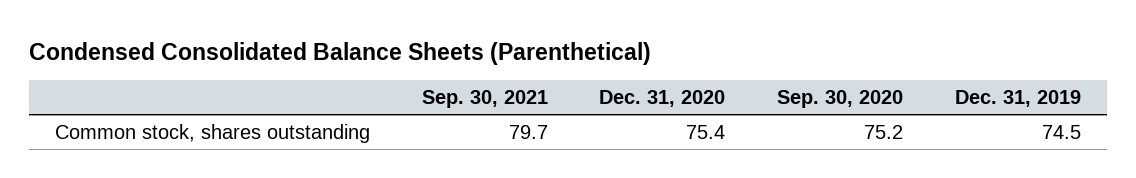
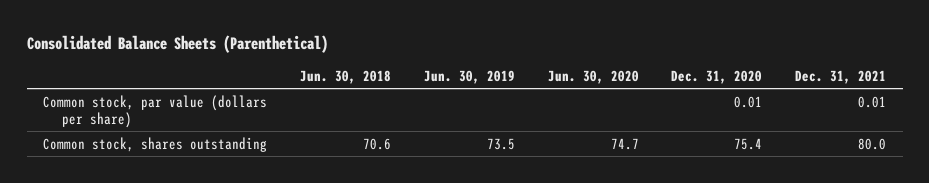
[28,42,651,66] Condensed Consolidated Balance Sheets (Parenthetical) -> [26,34,328,53] Consolidated Balance Sheets (Parenthetical)
[421,90,548,109] Sep. 30, 2021 -> none
[777,90,904,109] Sep. 30, 2020 -> none
[954,90,1081,108] Dec. 31, 2019 -> none
none -> [299,69,391,84] Jun. 30, 2018
none -> [423,69,515,84] Jun. 30, 2019
none -> [547,69,639,84] Jun. 30, 2020
none -> [795,69,887,84] Dec. 31, 2021
none -> [42,94,267,128] Common stock, par value (dollars per share)

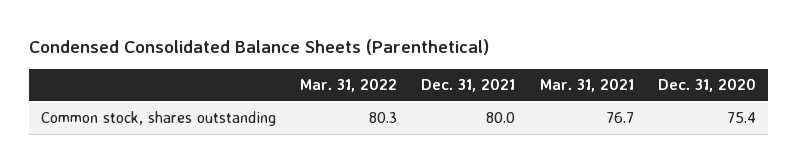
[26,34,328,53] Consolidated Balance Sheets (Parenthetical) -> [28,39,489,56] Condensed Consolidated Balance Sheets (Parenthetical)
[299,69,391,84] Jun. 30, 2018 -> none
[423,69,515,84] Jun. 30, 2019 -> none
[547,69,639,84] Jun. 30, 2020 -> none
none -> [300,78,398,93] Mar. 31, 2022
none -> [539,78,634,93] Mar. 31, 2021
[42,94,267,128] Common stock, par value (dollars per share) -> none

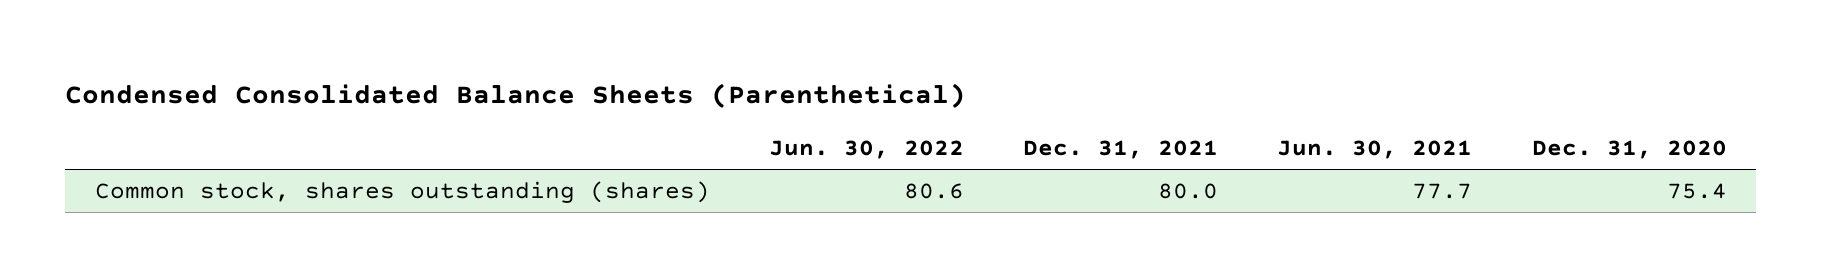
[300,78,398,93] Mar. 31, 2022 -> none
[539,78,634,93] Mar. 31, 2021 -> none
none -> [769,140,965,160] Jun. 30, 2022
none -> [1277,140,1473,160] Jun. 30, 2021
[40,111,276,127] Common stock, shares outstanding -> [94,181,710,204] Common stock, shares outstanding (shares)

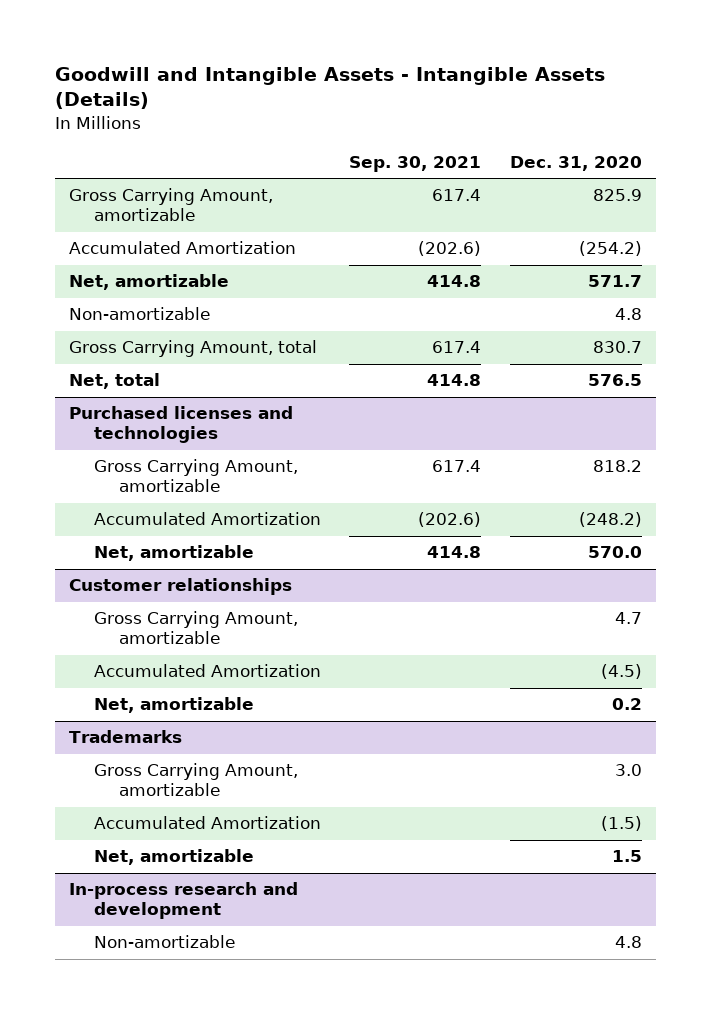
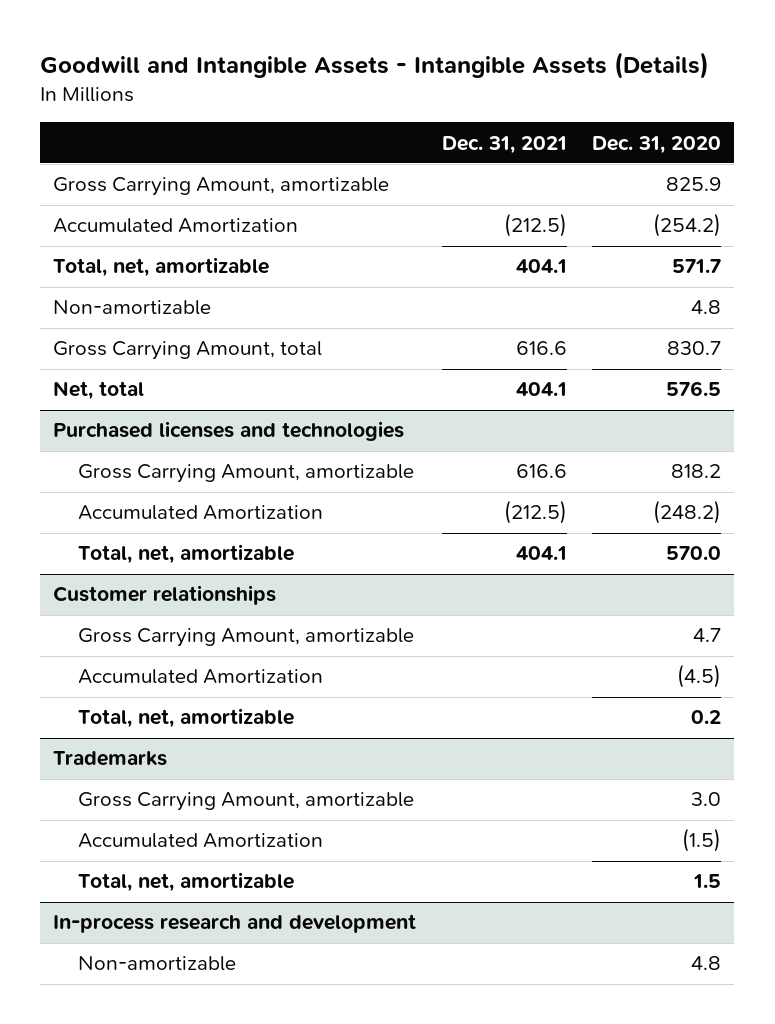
[349,155,482,172] Sep. 30, 2021 -> none
none -> [441,135,567,154] Dec. 31, 2021
[69,274,230,291] Net, amortizable -> [53,257,270,278] Total, net, amortizable
[94,545,255,562] Net, amortizable -> [78,544,295,565] Total, net, amortizable
[94,697,255,714] Net, amortizable -> [78,708,295,729] Total, net, amortizable
[94,849,255,866] Net, amortizable -> [78,872,295,893] Total, net, amortizable

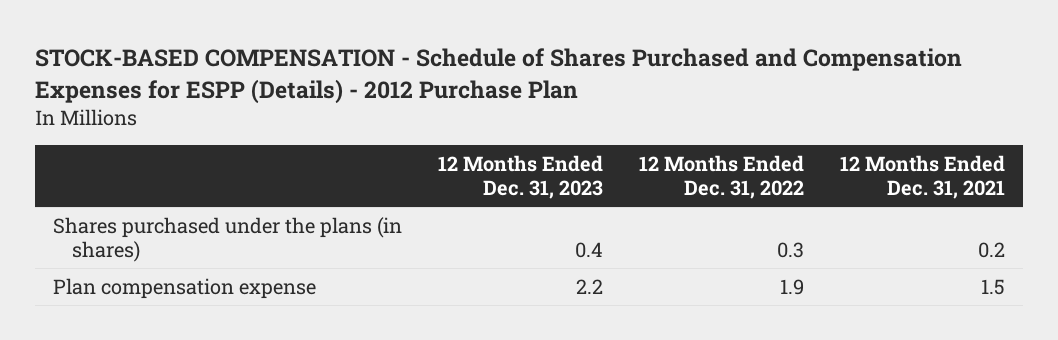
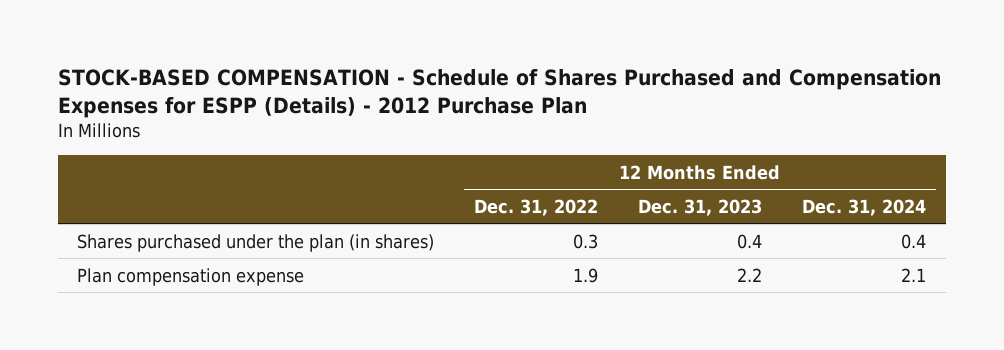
[840,154,1006,199] 12 Months Ended Dec. 31, 2021 -> none
none -> [802,198,927,216] Dec. 31, 2024
[52,216,402,262] Shares purchased under the plans (in shares) -> [77,233,435,252] Shares purchased under the plan (in shares)

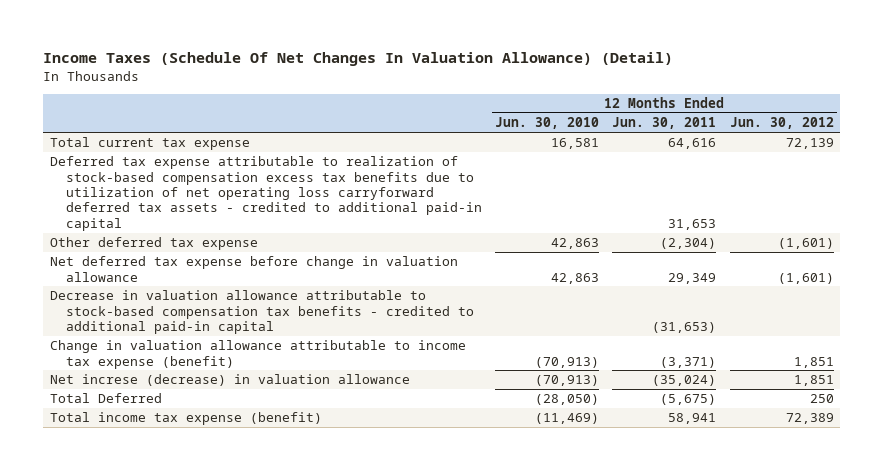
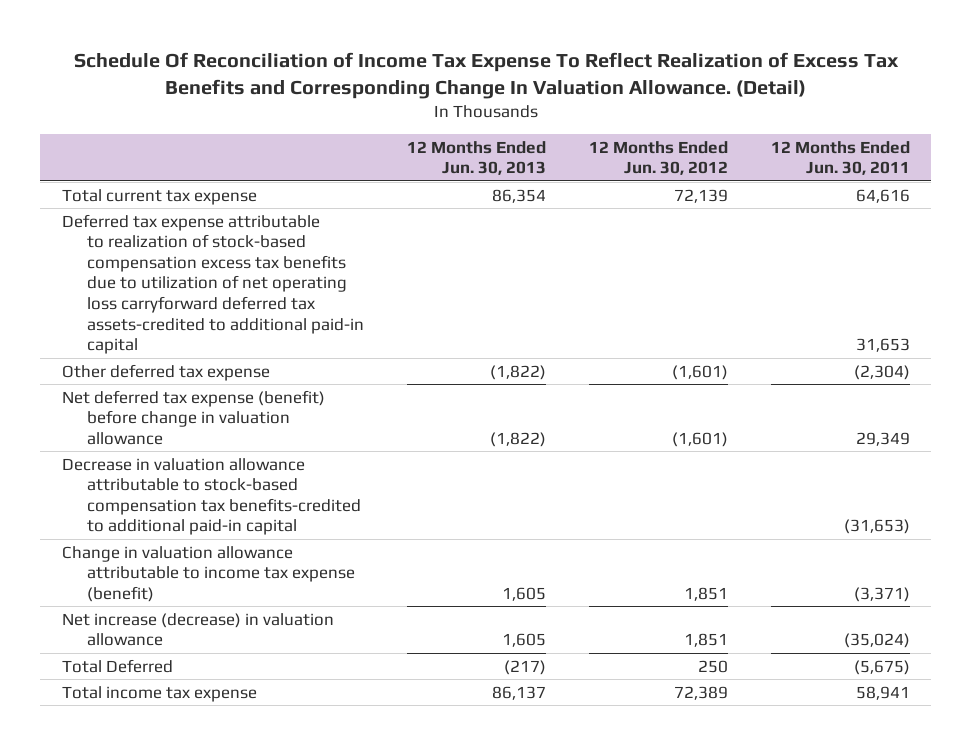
[43,52,674,67] Income Taxes (Schedule Of Net Changes In Valuation Allowance) (Detail) -> [73,52,899,99] Schedule Of Reconciliation of Income Tax Expense To Reflect Realization of Excess Tax Benefits and Corresponding Change In Valuation Allowance. (Detail)
[495,117,600,130] Jun. 30, 2010 -> none
none -> [406,140,546,176] 12 Months Ended Jun. 30, 2013
[49,156,483,231] Deferred tax expense attributable to realization of stock-based compensation excess tax benefits due to utilization of net operating loss carryforward deferred tax assets - credited to additional paid-in capital -> [61,213,364,355] Deferred tax expense attributable to realization of stock-based compensation excess tax benefits due to utilization of net operating loss carryforward deferred tax assets-credited to additional paid-in capital
[49,256,458,282] Net deferred tax expense before change in valuation allowance -> [61,389,325,445] Net deferred tax expense (benefit) before change in valuation allowance
[49,290,475,334] Decrease in valuation allowance attributable to stock-based compensation tax benefits - credited to additional paid-in capital -> [61,457,361,536] Decrease in valuation allowance attributable to stock-based compensation tax benefits-credited to additional paid-in capital
[49,374,410,387] Net increse (decrease) in valuation allowance -> [61,612,334,647] Net increase (decrease) in valuation allowance
[49,412,322,426] Total income tax expense (benefit) -> [61,685,257,702] Total income tax expense

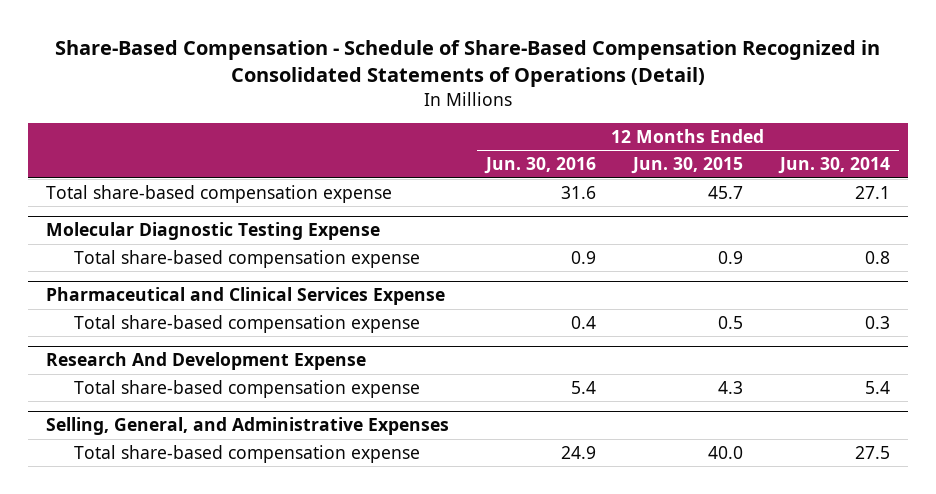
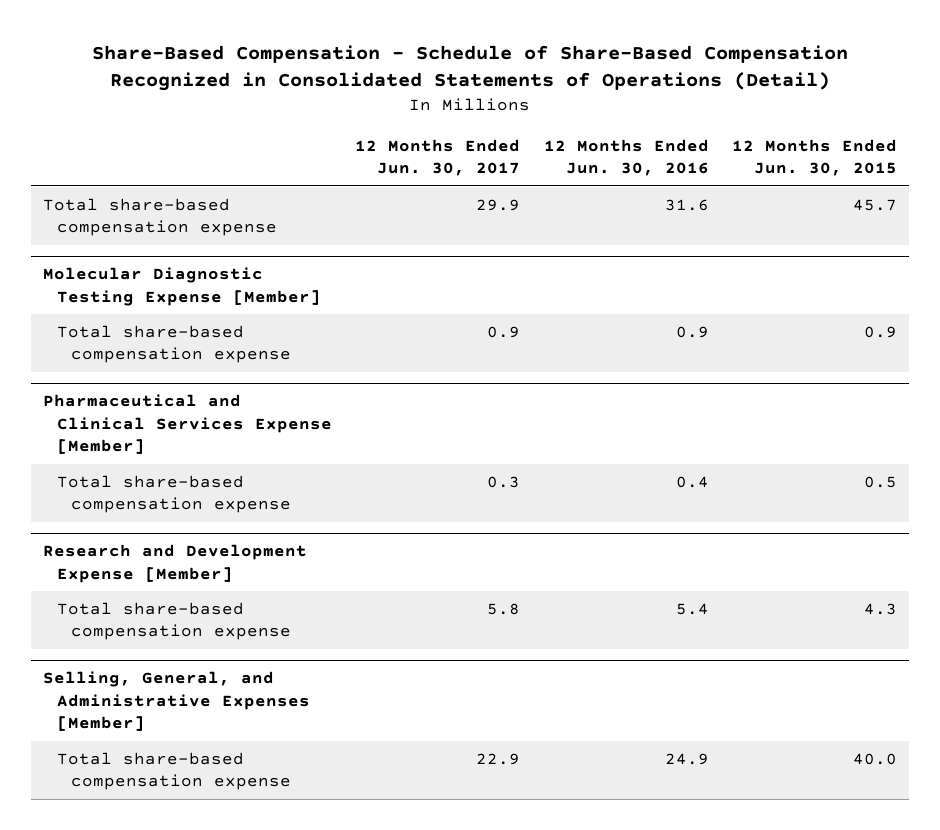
[777,157,890,175] Jun. 30, 2014 -> none
none -> [355,138,521,177] 12 Months Ended Jun. 30, 2017
[46,222,381,241] Molecular Diagnostic Testing Expense -> [42,267,322,306] Molecular Diagnostic Testing Expense [Member]
[46,287,446,306] Pharmaceutical and Clinical Services Expense -> [42,394,333,455] Pharmaceutical and Clinical Services Expense [Member]
[46,352,367,371] Research And Development Expense -> [42,544,307,583] Research and Development Expense [Member]
[46,417,450,436] Selling, General, and Administrative Expenses -> [42,671,311,732] Selling, General, and Administrative Expenses [Member]

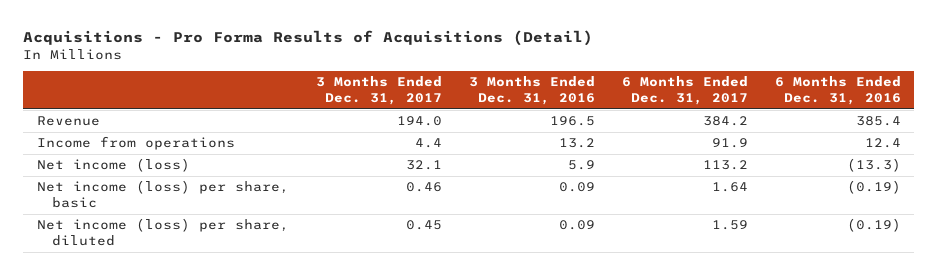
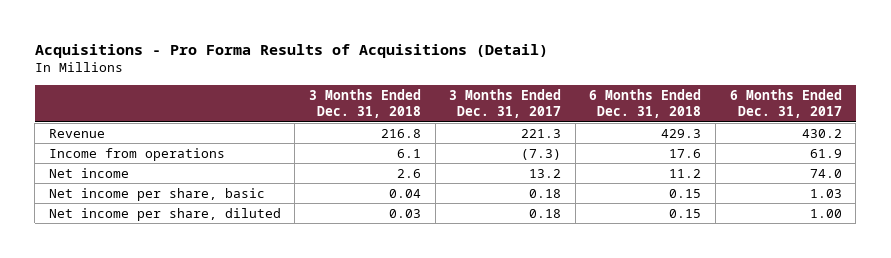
[468,76,595,105] 3 Months Ended Dec. 31, 2016 -> none
[774,76,901,105] 6 Months Ended Dec. 31, 2016 -> none
none -> [309,88,422,119] 3 Months Ended Dec. 31, 2018
none -> [589,88,702,119] 6 Months Ended Dec. 31, 2018
[396,116,442,127] 194.0 -> [521,128,562,138] 221.3
[702,116,748,127] 384.2 -> [801,128,842,138] 430.2
[414,138,442,149] 4.4 -> [521,148,562,160] (7.3)
[711,138,748,149] 91.9 -> [809,148,842,158] 61.9
[36,158,190,173] Net income (loss) -> [48,167,129,178] Net income
[405,160,442,171] 32.1 -> [529,168,562,178] 13.2
[702,160,748,171] 113.2 -> [809,168,842,178] 74.0
[36,180,289,208] Net income (loss) per share, basic -> [48,187,265,201] Net income per share, basic
[405,182,442,193] 0.46 -> [529,188,562,198] 0.18
[711,182,748,193] 1.64 -> [809,188,842,198] 1.03
[36,218,289,246] Net income (loss) per share, diluted -> [48,207,281,221] Net income per share, diluted
[405,220,442,231] 0.45 -> [529,208,562,218] 0.18
[711,220,748,231] 1.59 -> [809,208,842,218] 1.00

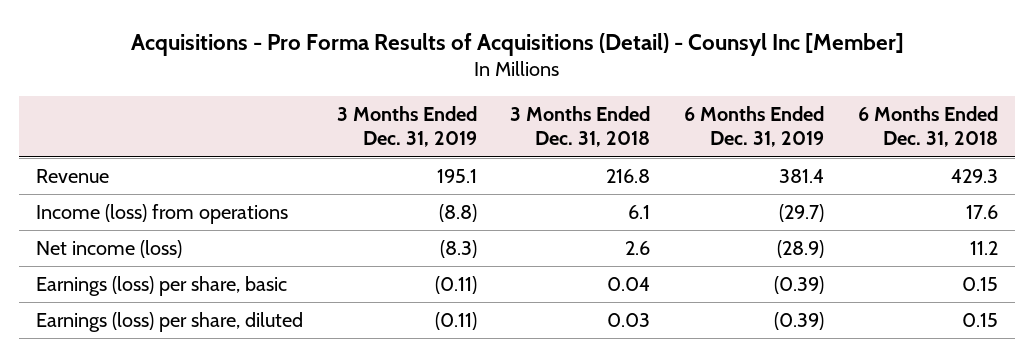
[34,43,548,58] Acquisitions - Pro Forma Results of Acquisitions (Detail) -> [130,32,904,56] Acquisitions - Pro Forma Results of Acquisitions (Detail) - Counsyl Inc [Member]
[449,88,562,119] 3 Months Ended Dec. 31, 2017 -> none
[729,88,842,119] 6 Months Ended Dec. 31, 2017 -> none
none -> [336,105,477,148] 3 Months Ended Dec. 31, 2019
none -> [684,105,825,148] 6 Months Ended Dec. 31, 2019
[48,147,225,161] Income from operations -> [35,204,288,225] Income (loss) from operations
[48,167,129,178] Net income -> [35,240,182,259] Net income (loss)
[48,187,265,201] Net income per share, basic -> [35,276,287,297] Earnings (loss) per share, basic
[48,207,281,221] Net income per share, diluted -> [35,312,303,333] Earnings (loss) per share, diluted

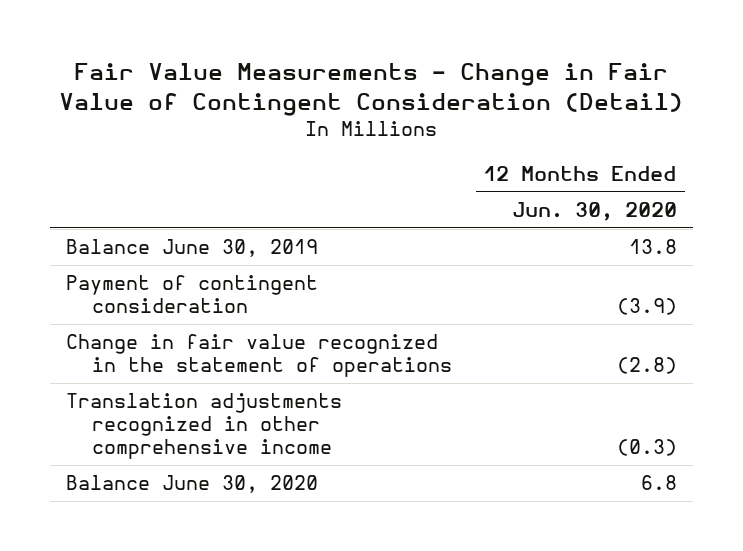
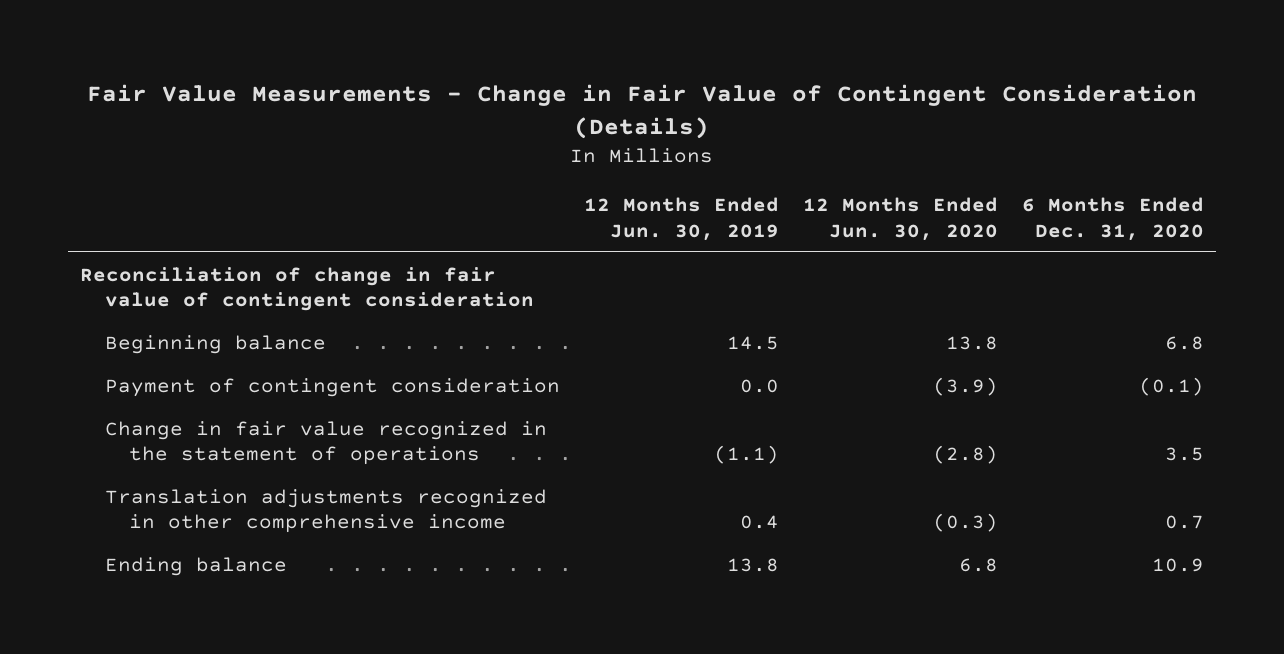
[59,62,684,116] Fair Value Measurements - Change in Fair Value of Contingent Consideration (Detail) -> [87,83,1198,139] Fair Value Measurements - Change in Fair Value of Contingent Consideration (Details)
none -> [583,196,779,241] 12 Months Ended Jun. 30, 2019
none -> [1022,196,1205,241] 6 Months Ended Dec. 31, 2020
none -> [80,266,534,312] Reconciliation of change in fair value of contingent consideration
[65,239,318,258] Balance June 30, 2019 -> [104,334,326,354] Beginning balance
[65,475,318,494] Balance June 30, 2020 -> [104,556,287,576] Ending balance

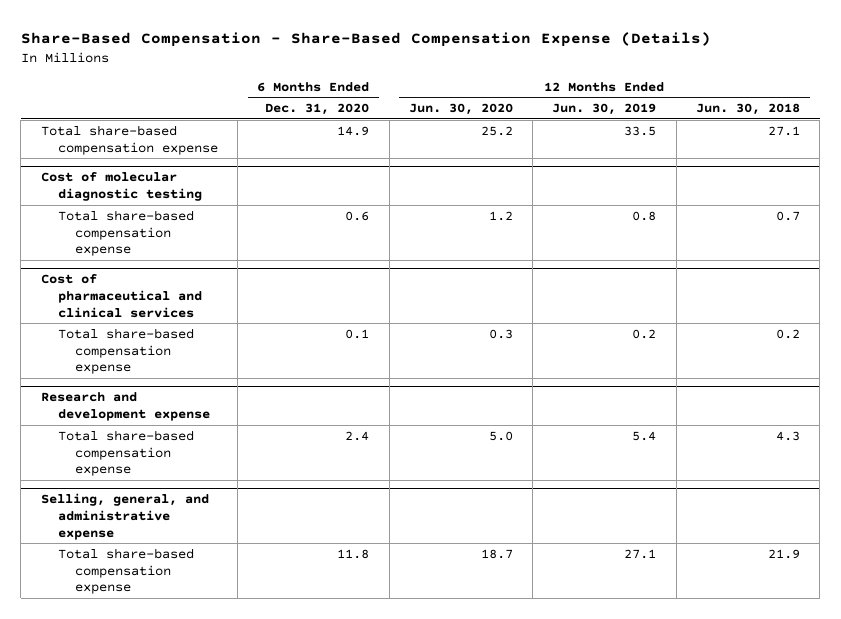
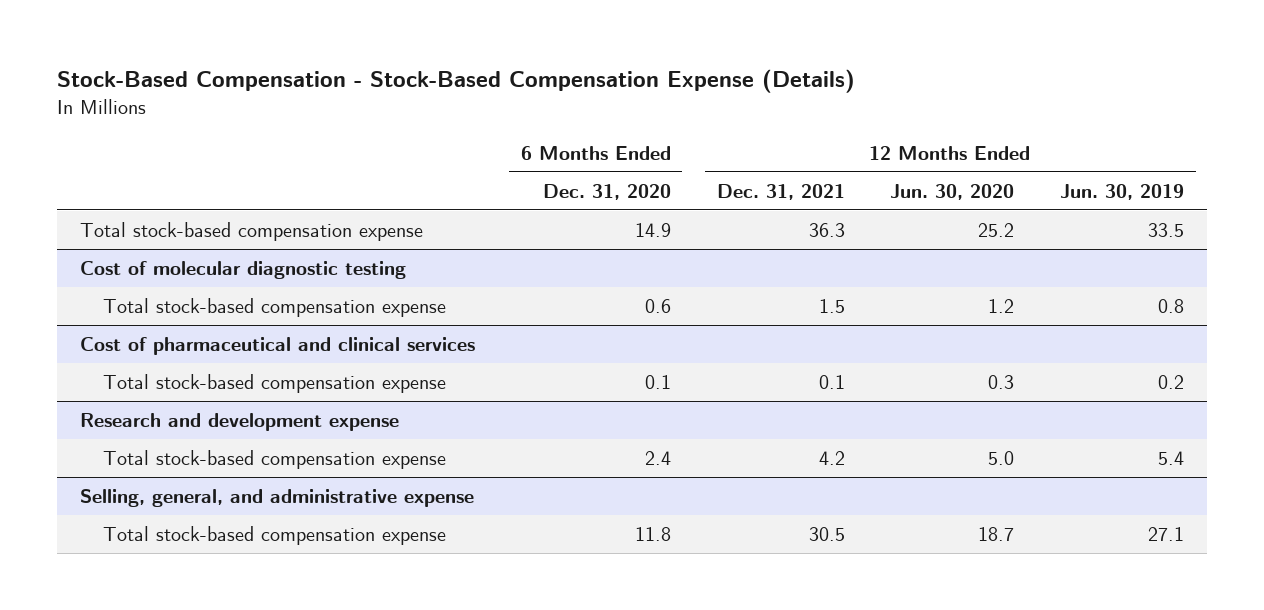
[20,31,711,47] Share-Based Compensation - Share-Based Compensation Expense (Details) -> [57,69,856,94] Stock-Based Compensation - Stock-Based Compensation Expense (Details)
[695,103,800,116] Jun. 30, 2018 -> none
none -> [716,183,845,200] Dec. 31, 2021
[40,124,219,155] Total share-based compensation expense -> [79,221,423,241] Total stock-based compensation expense
[58,209,195,257] Total share-based compensation expense -> [103,297,447,317] Total stock-based compensation expense
[58,327,195,375] Total share-based compensation expense -> [103,373,447,393] Total stock-based compensation expense
[58,429,195,477] Total share-based compensation expense -> [103,449,447,469] Total stock-based compensation expense
[58,547,195,595] Total share-based compensation expense -> [103,525,447,545] Total stock-based compensation expense

